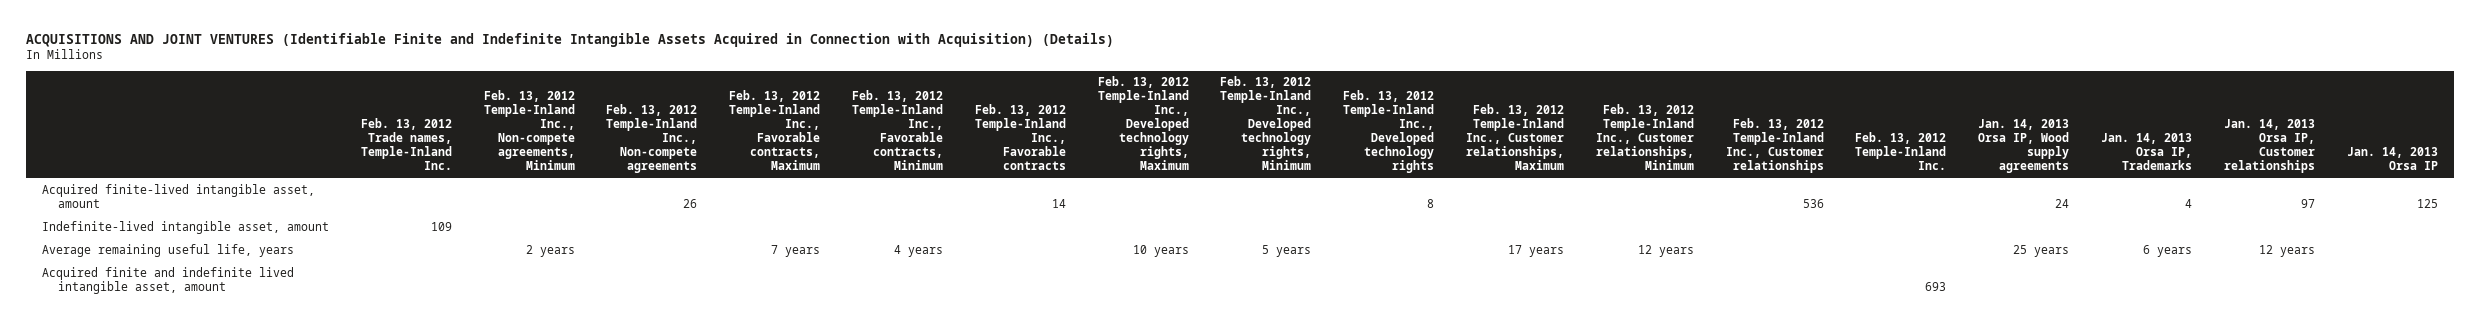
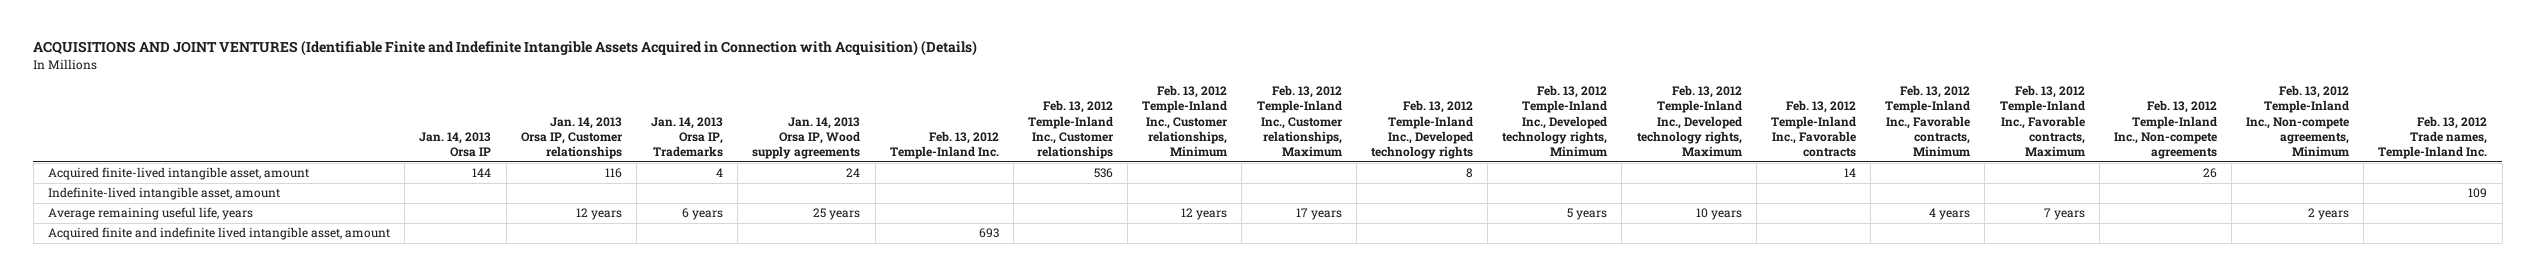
[2300,199,2315,209] 97 -> [604,168,622,179] 116
[2416,199,2438,209] 125 -> [472,168,492,178] 144

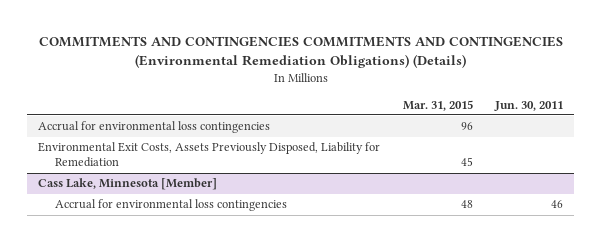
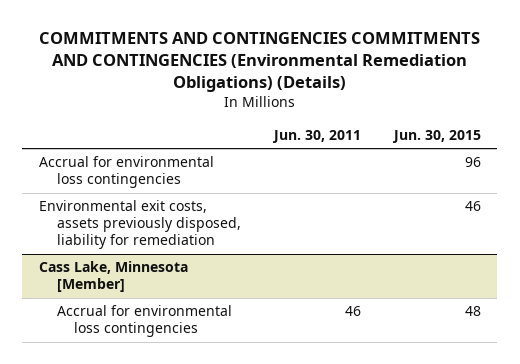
[402,99,473,111] Mar. 31, 2015 -> none
none -> [391,129,481,143] Jun. 30, 2015
[38,142,381,168] Environmental Exit Costs, Assets Previously Disposed, Liability for Remediation -> [38,200,241,250] Environmental exit costs, assets previously disposed, liability for remediation

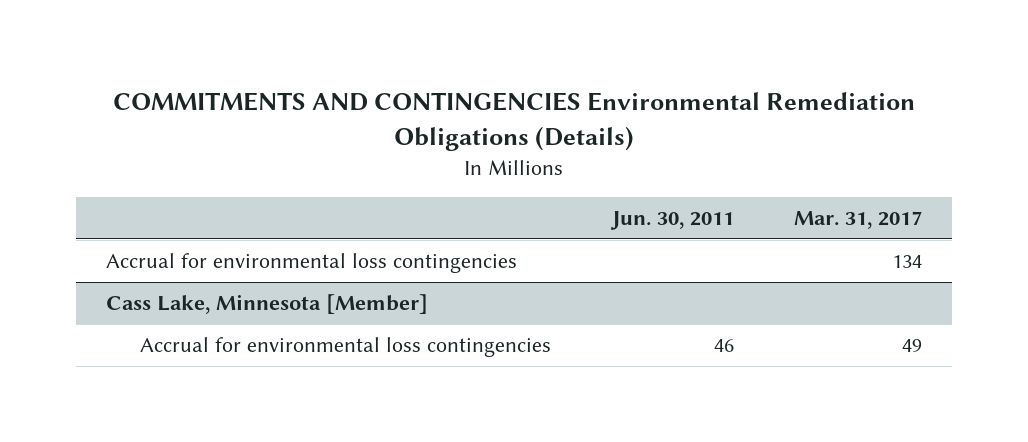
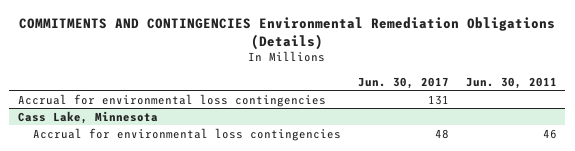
[793,210,922,229] Mar. 31, 2017 -> none
none -> [357,76,449,89] Jun. 30, 2017
[106,294,429,315] Cass Lake, Minnesota [Member] -> [17,110,158,124] Cass Lake, Minnesota

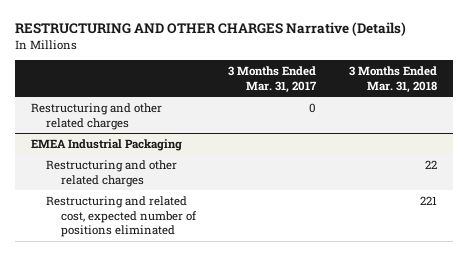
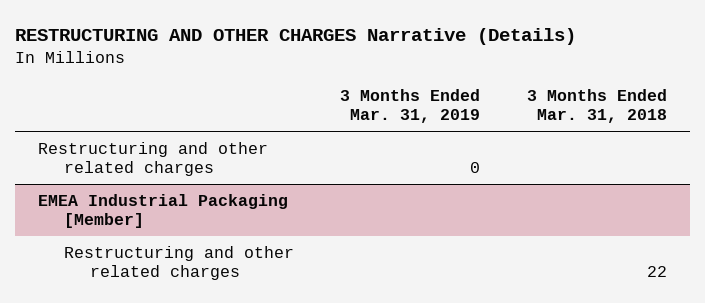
[228,66,318,93] 3 Months Ended Mar. 31, 2017 -> none
none -> [340,88,481,124] 3 Months Ended Mar. 31, 2019
[31,138,183,151] EMEA Industrial Packaging -> [38,193,289,229] EMEA Industrial Packaging [Member]
[46,195,198,238] Restructuring and related cost, expected number of positions eliminated -> none

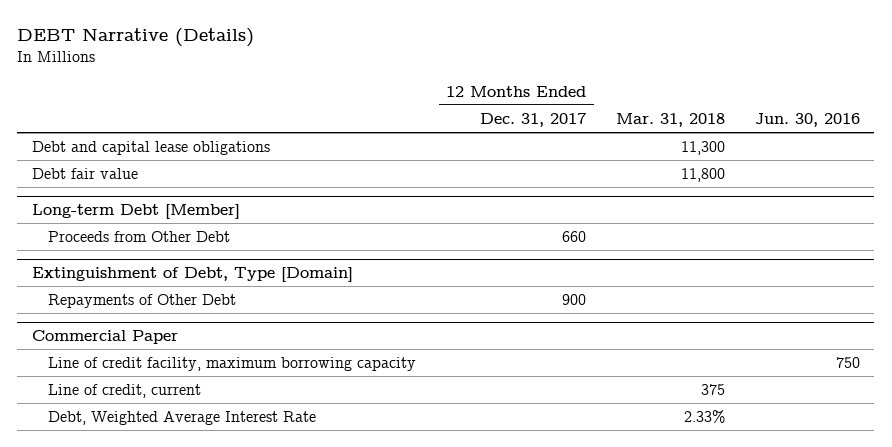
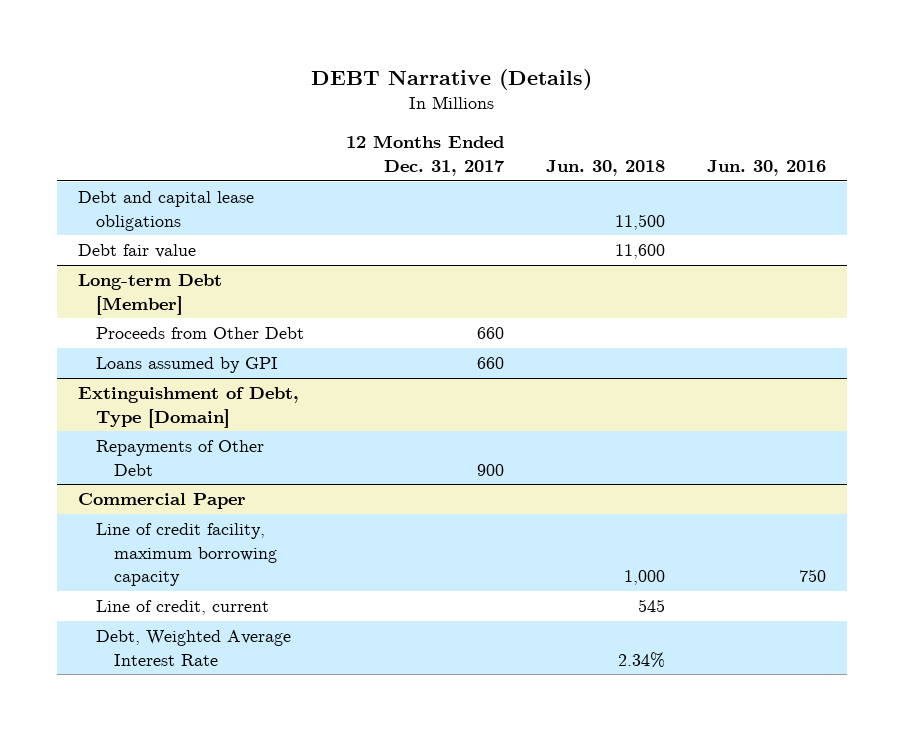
[615,112,725,127] Mar. 31, 2018 -> none
none -> [546,159,666,176] Jun. 30, 2018
none -> [95,357,278,374] Loans assumed by GPI

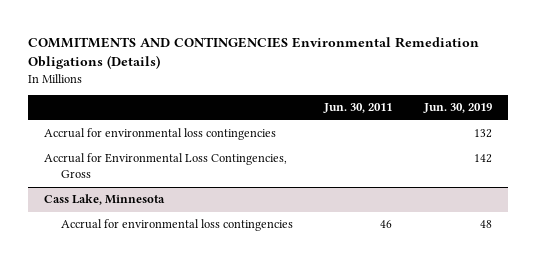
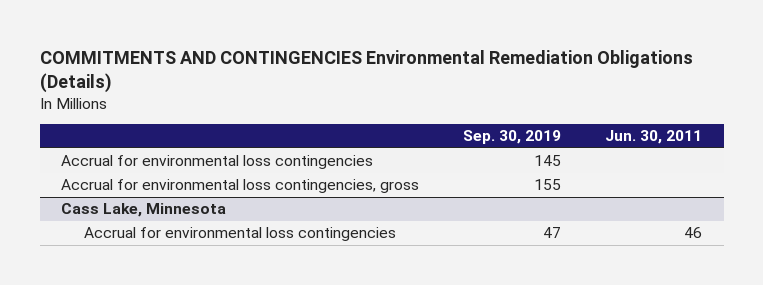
[423,103,493,114] Jun. 30, 2019 -> none
none -> [463,130,562,145] Sep. 30, 2019
[43,153,287,179] Accrual for Environmental Loss Contingencies, Gross -> [61,179,420,194] Accrual for environmental loss contingencies, gross

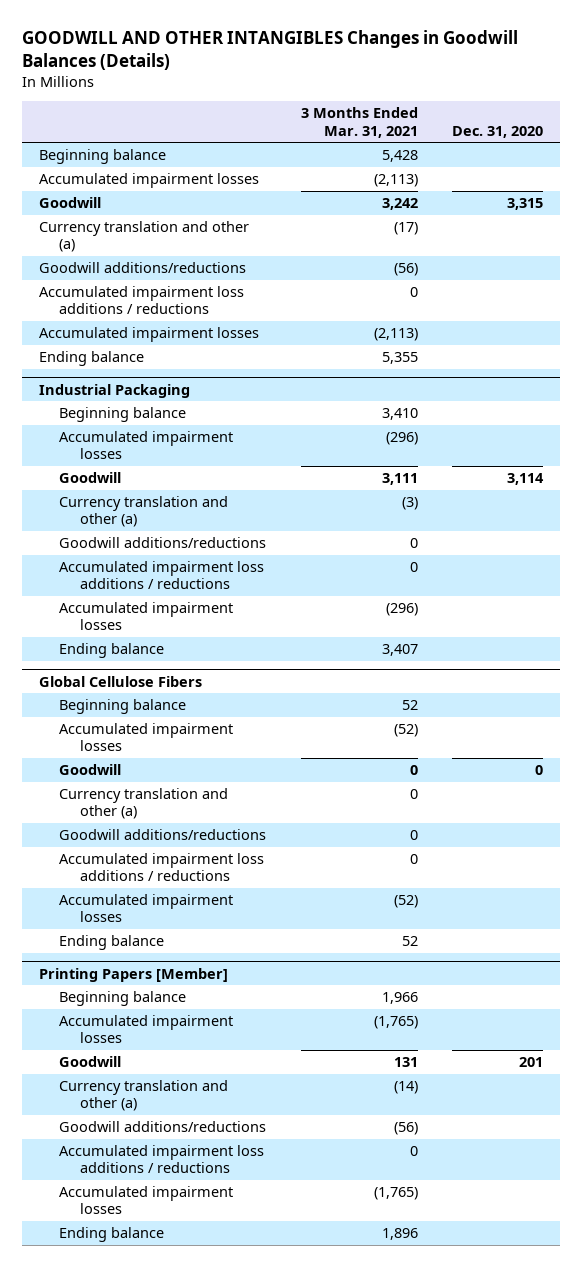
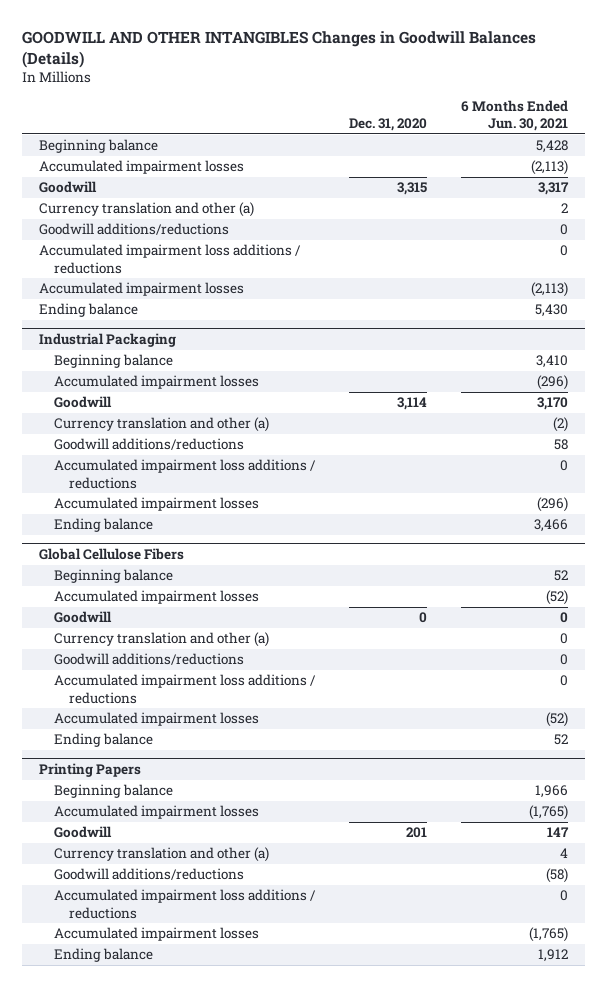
[300,107,418,138] 3 Months Ended Mar. 31, 2021 -> none
none -> [460,99,568,132] 6 Months Ended Jun. 30, 2021
[38,967,228,982] Printing Papers [Member] -> [39,763,142,778] Printing Papers

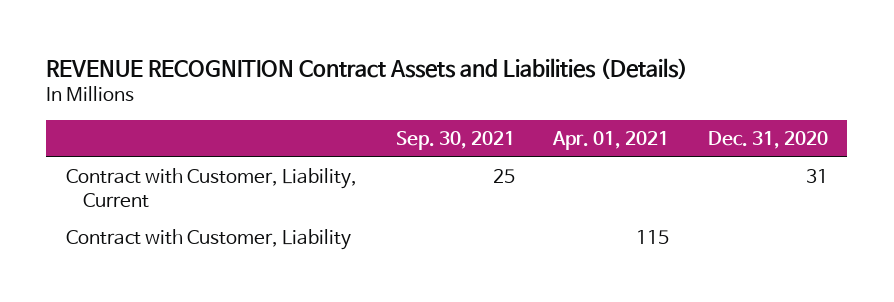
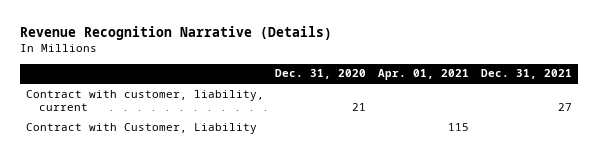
[46,57,689,79] REVENUE RECOGNITION Contract Assets and Liabilities (Details) -> [19,26,332,41] Revenue Recognition Narrative (Details)
[395,131,515,151] Sep. 30, 2021 -> none
none -> [480,69,572,80] Dec. 31, 2021
[65,168,357,209] Contract with Customer, Liability, Current -> [25,89,264,111] Contract with customer, liability, current
[805,169,828,184] 31 -> [352,102,367,111] 21

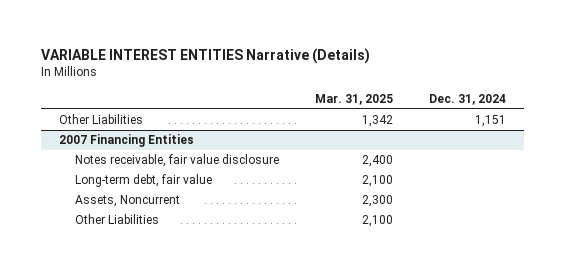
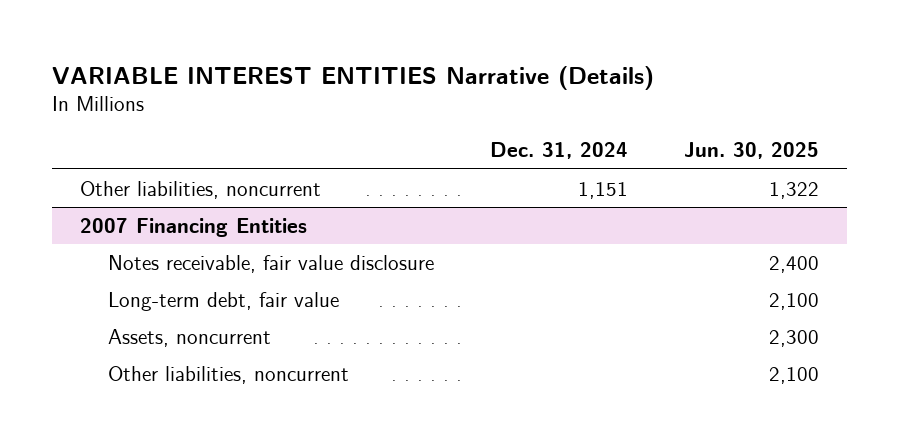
[314,93,393,105] Mar. 31, 2025 -> none
none -> [684,142,820,160] Jun. 30, 2025
[58,114,143,125] Other Liabilities -> [79,180,321,199] Other liabilities, noncurrent
[74,195,180,208] Assets, Noncurrent -> [107,328,271,347] Assets, noncurrent
[74,214,159,225] Other Liabilities -> [107,365,349,384] Other liabilities, noncurrent

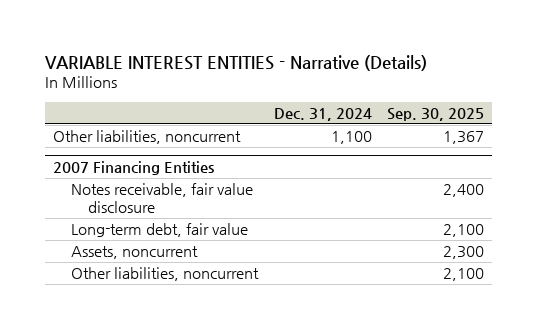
[51,65,654,90] VARIABLE INTEREST ENTITIES Narrative (Details) -> [45,54,428,71] VARIABLE INTEREST ENTITIES - Narrative (Details)
[684,142,820,160] Jun. 30, 2025 -> none
none -> [387,107,485,121] Sep. 30, 2025
[578,181,629,199] 1,151 -> [330,130,372,144] 1,100

